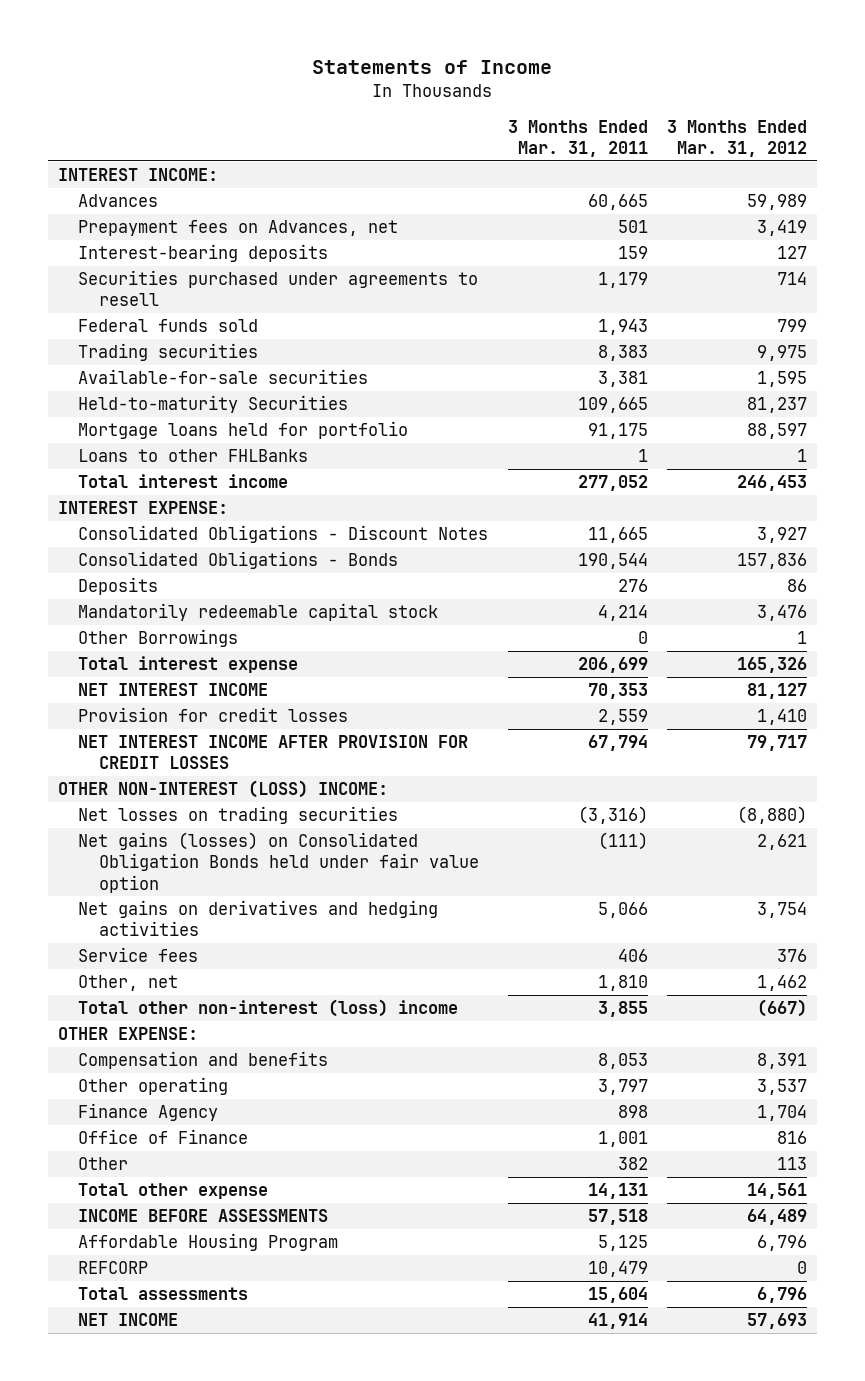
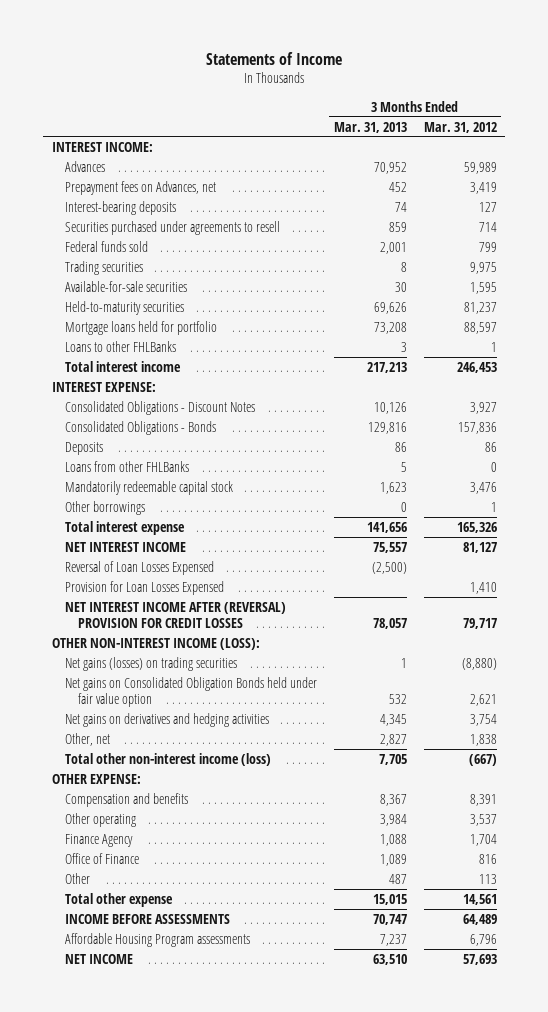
[507,119,648,157] 3 Months Ended Mar. 31, 2011 -> none
none -> [333,121,407,133] Mar. 31, 2013
[78,395,349,414] Held-to-maturity Securities -> [64,300,184,315] Held-to-maturity securities
none -> [64,460,189,472] Loans from other FHLBanks
[78,629,239,648] Other Borrowings -> [64,500,145,515] Other borrowings
none -> [64,560,214,575] Reversal of Loan Losses Expensed
[78,707,349,723] Provision for credit losses -> [64,580,224,595] Provision for Loan Losses Expensed
[78,735,469,770] NET INTEREST INCOME AFTER PROVISION FOR CREDIT LOSSES -> [64,601,286,628] NET INTEREST INCOME AFTER (REVERSAL) PROVISION FOR CREDIT LOSSES
[57,780,388,799] OTHER NON-INTEREST (LOSS) INCOME: -> [51,637,260,650] OTHER NON-INTEREST INCOME (LOSS):
[78,806,399,825] Net losses on trading securities -> [64,656,237,671] Net gains (losses) on trading securities
[78,832,479,893] Net gains (losses) on Consolidated Obligation Bonds held under fair value option -> [64,676,317,707] Net gains on Consolidated Obligation Bonds held under fair value option
[78,947,199,963] Service fees -> none
[757,975,808,992] 1,462 -> [469,733,497,746] 1,838
[78,999,459,1018] Total other non-interest (loss) income -> [64,752,271,766] Total other non-interest income (loss)
[78,1261,149,1275] REFCORP -> none
[78,1287,249,1301] Total assessments -> none
[78,1233,339,1252] Affordable Housing Program -> [64,932,250,947] Affordable Housing Program assessments

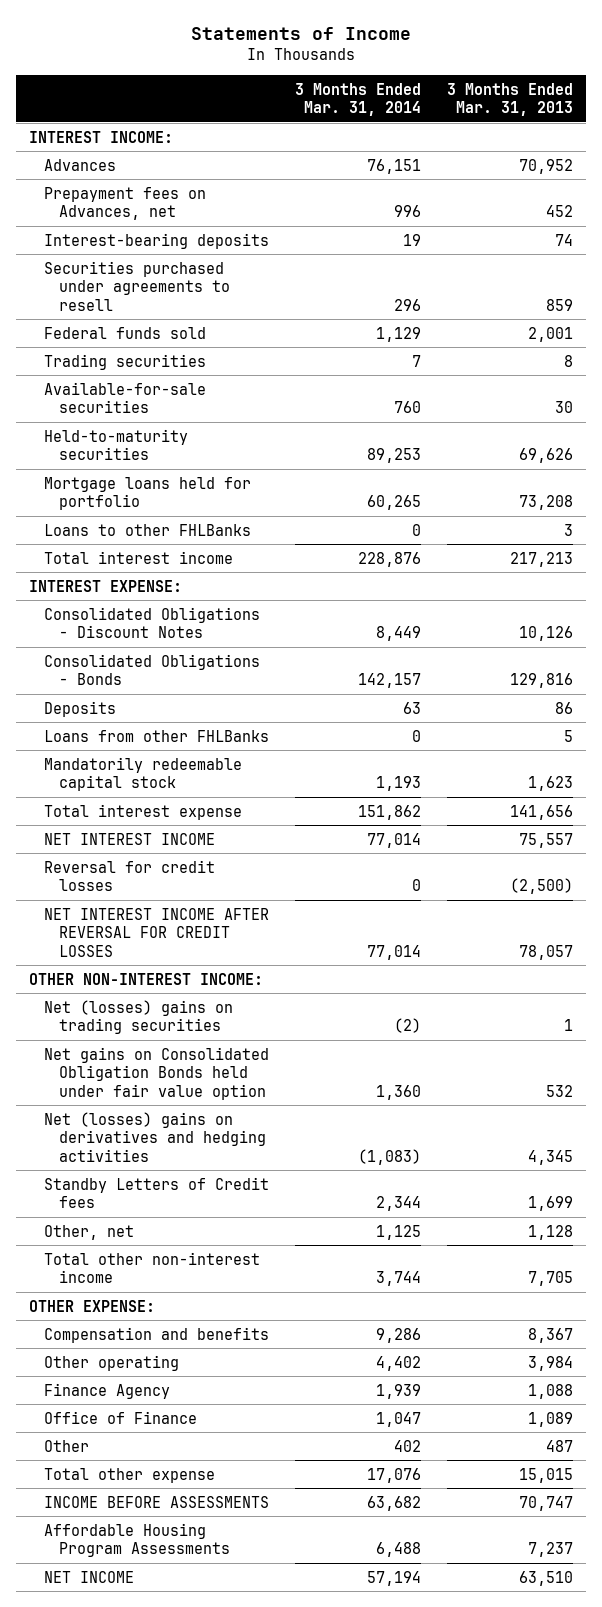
[423,121,497,133] Mar. 31, 2012 -> none
none -> [294,82,421,117] 3 Months Ended Mar. 31, 2014
[64,500,145,515] Other borrowings -> none
[64,580,224,595] Provision for Loan Losses Expensed -> none
[64,560,214,575] Reversal of Loan Losses Expensed -> [44,859,216,892] Reversal for credit losses
[64,601,286,628] NET INTEREST INCOME AFTER (REVERSAL) PROVISION FOR CREDIT LOSSES -> [44,907,270,957] NET INTEREST INCOME AFTER REVERSAL FOR CREDIT LOSSES
[51,637,260,650] OTHER NON-INTEREST INCOME (LOSS): -> [29,972,264,985] OTHER NON-INTEREST INCOME:
[64,656,237,671] Net gains (losses) on trading securities -> [44,999,234,1035] Net (losses) gains on trading securities
[64,712,269,727] Net gains on derivatives and hedging activities -> [44,1111,266,1162] Net (losses) gains on derivatives and hedging activities
none -> [44,1176,270,1209] Standby Letters of Credit fees
[379,733,407,746] 2,827 -> [527,1224,573,1240] 1,128
[64,752,271,766] Total other non-interest income (loss) -> [44,1251,261,1284] Total other non-interest income
[64,932,250,947] Affordable Housing Program assessments -> [44,1522,230,1558] Affordable Housing Program Assessments

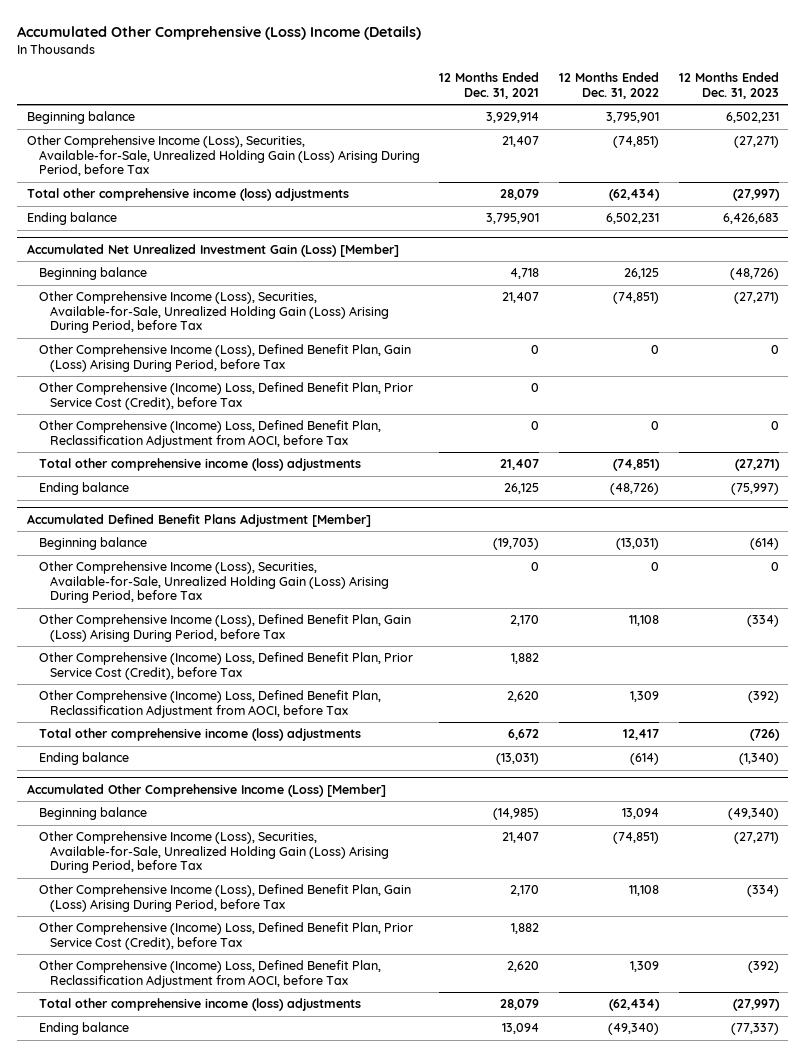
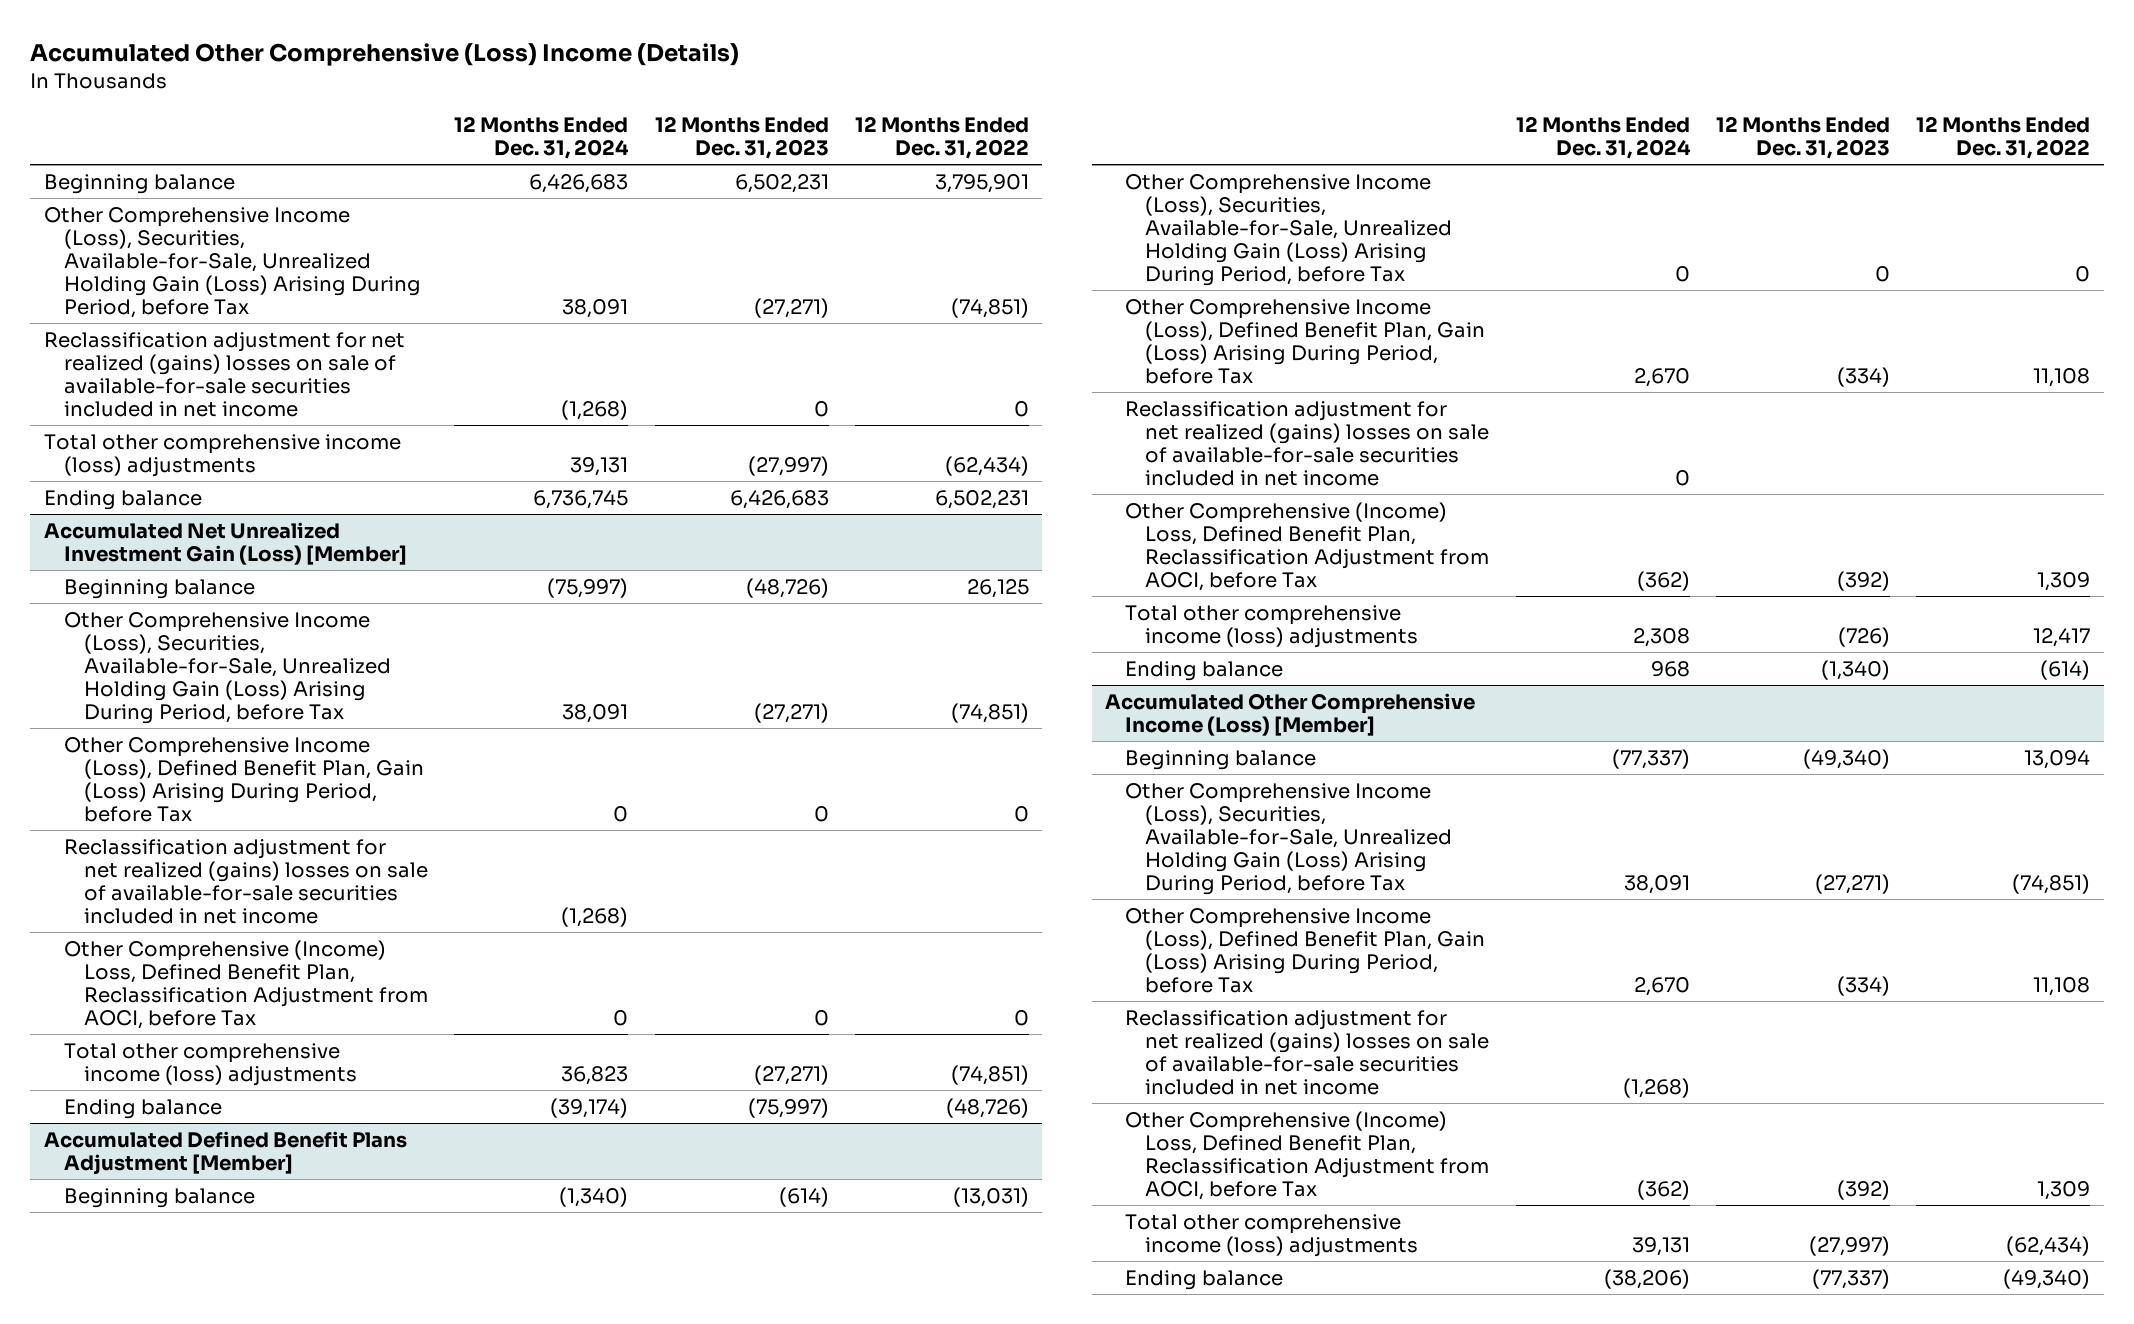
[439,72,540,99] 12 Months Ended Dec. 31, 2021 -> none
none -> [454,115,630,159] 12 Months Ended Dec. 31, 2024
none -> [43,331,405,417] Reclassification adjustment for net realized (gains) losses on sale of available-for-sale securities included in net income
[38,382,413,410] Other Comprehensive (Income) Loss, Defined Benefit Plan, Prior Service Cost (Credit), before Tax -> none
none -> [63,838,428,924] Reclassification adjustment for net realized (gains) losses on sale of available-for-sale securities included in net income
[38,652,413,680] Other Comprehensive (Income) Loss, Defined Benefit Plan, Prior Service Cost (Credit), before Tax -> none
none -> [1125,400,1490,486] Reclassification adjustment for net realized (gains) losses on sale of available-for-sale securities included in net income
[38,922,413,950] Other Comprehensive (Income) Loss, Defined Benefit Plan, Prior Service Cost (Credit), before Tax -> none
none -> [1125,1009,1490,1095] Reclassification adjustment for net realized (gains) losses on sale of available-for-sale securities included in net income

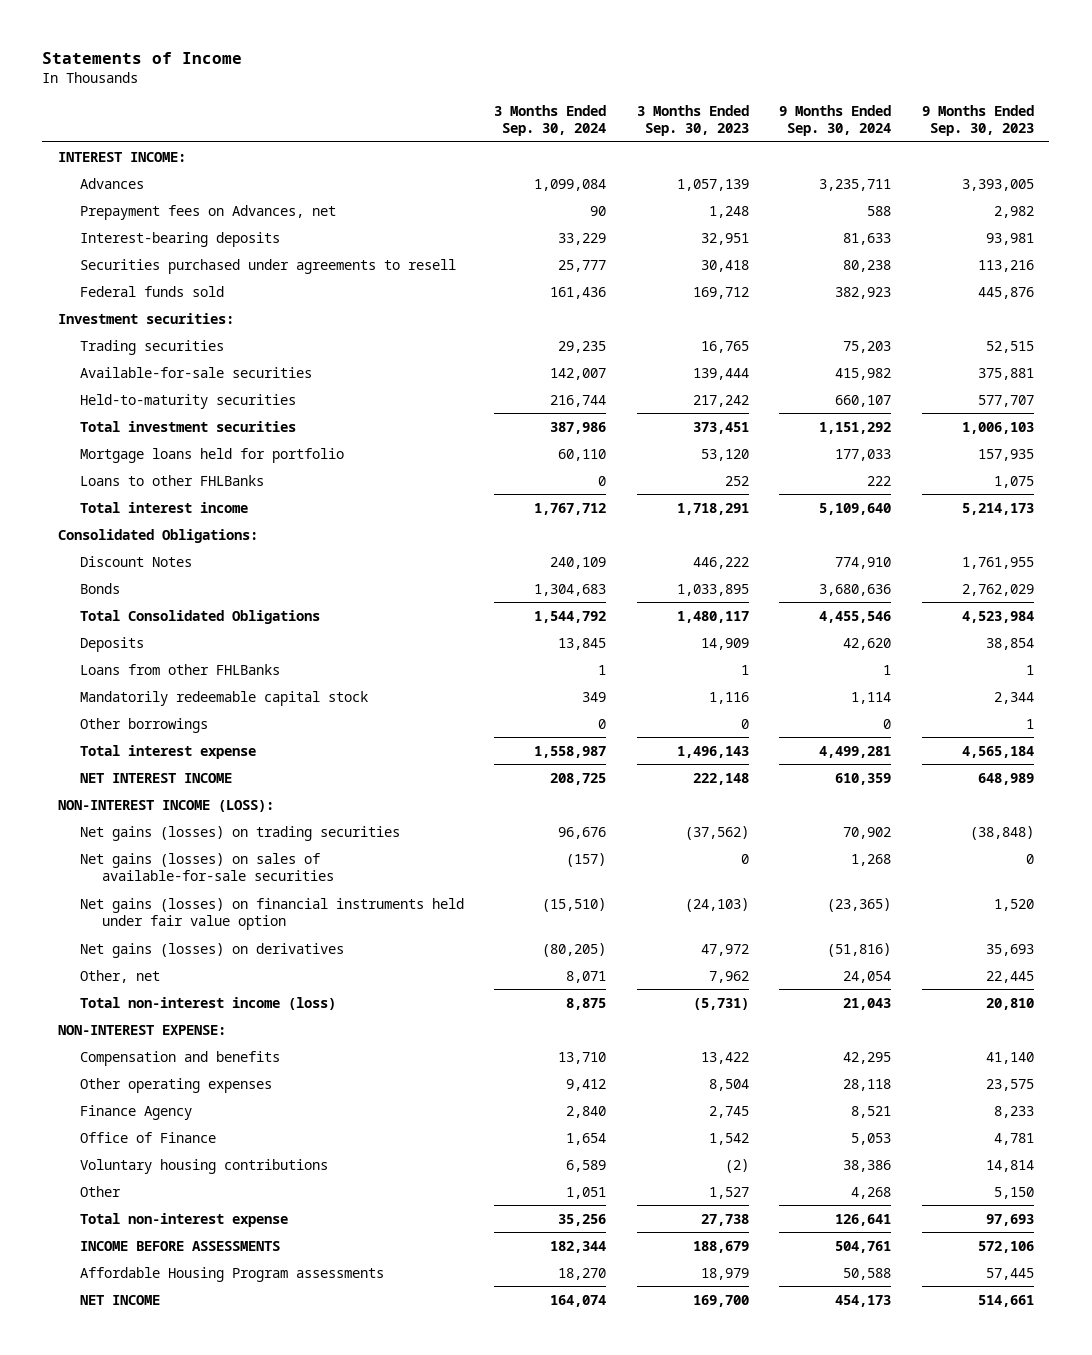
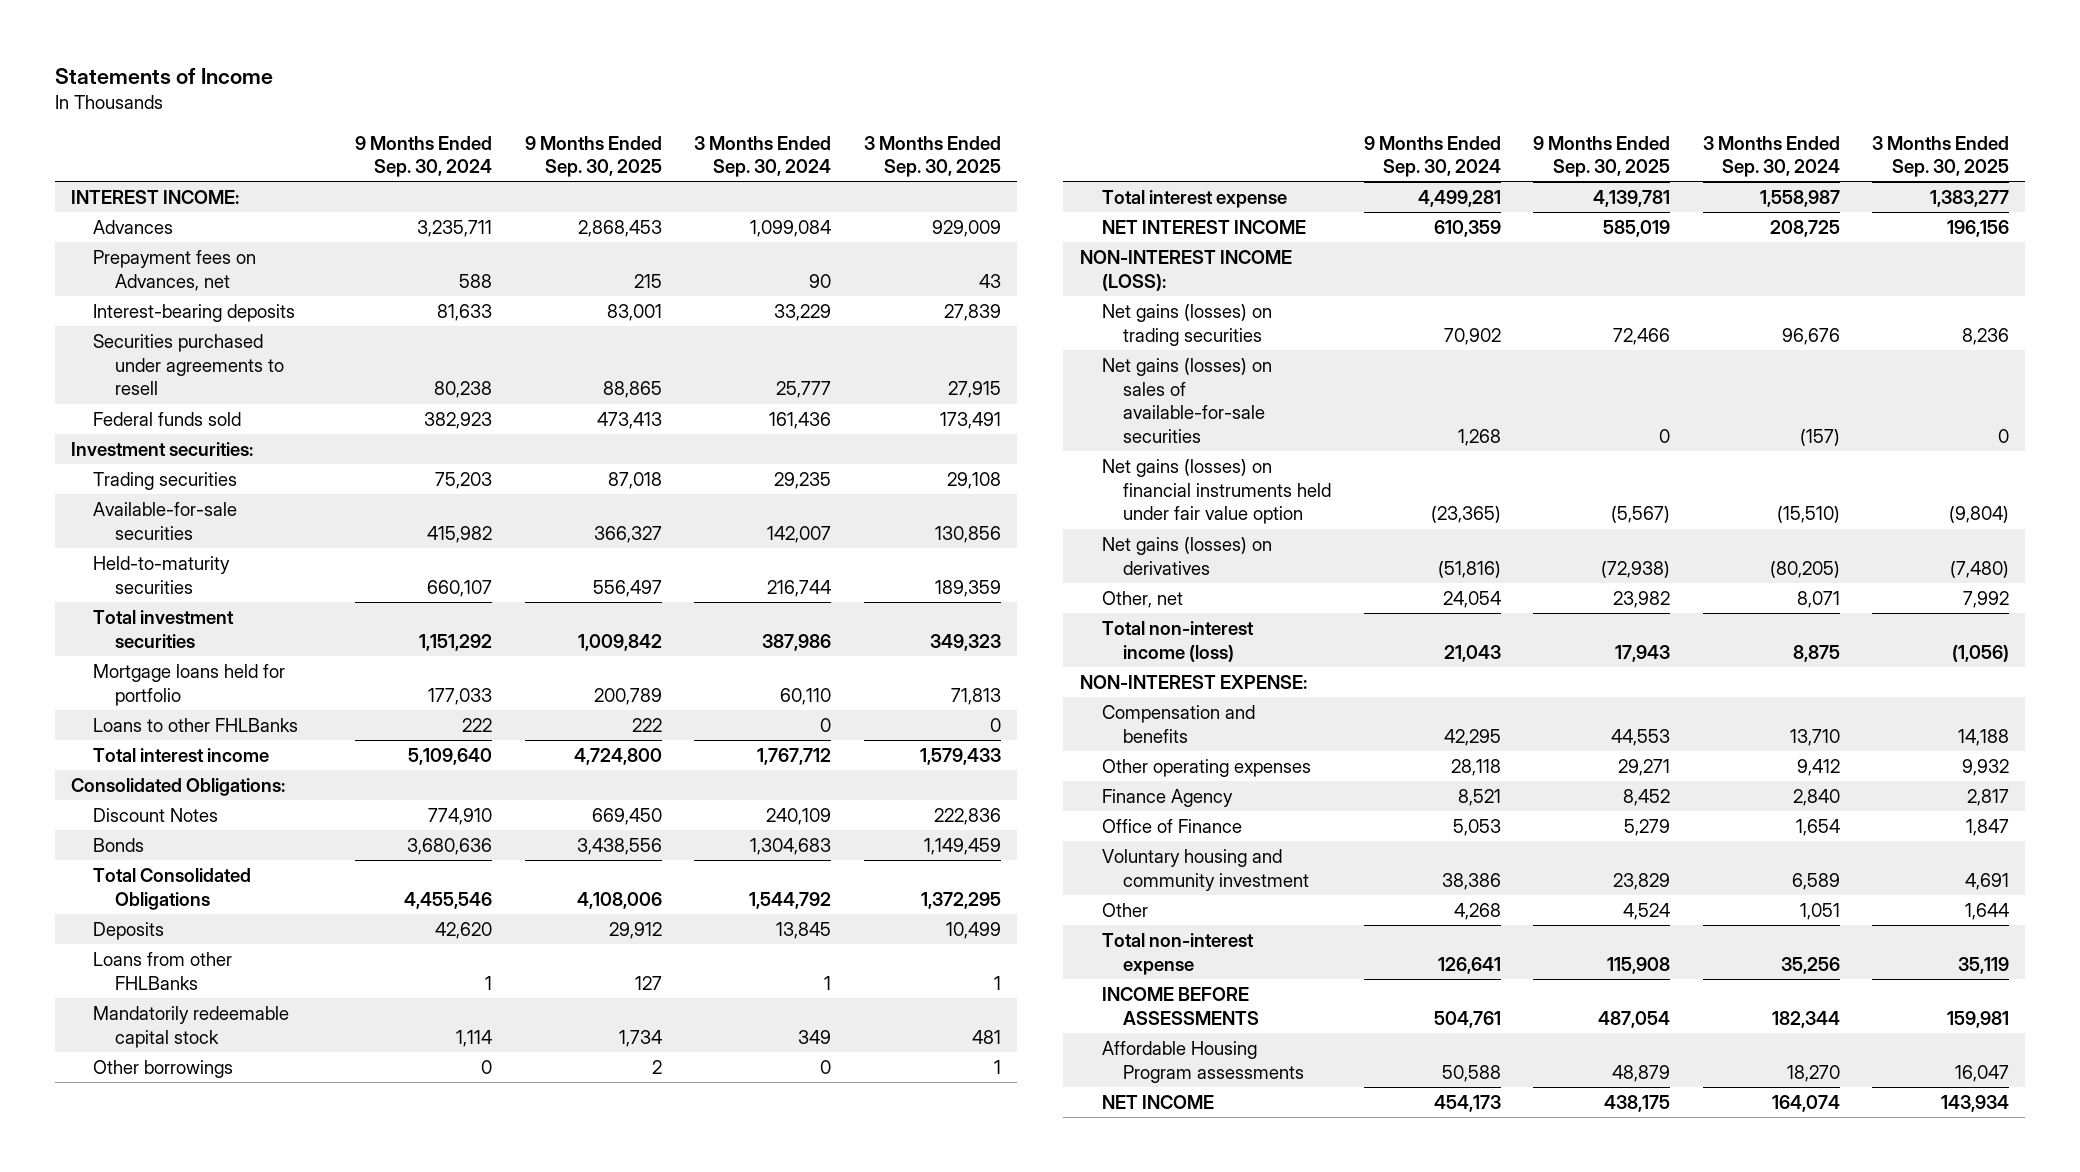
[636,104,749,137] 3 Months Ended Sep. 30, 2023 -> none
[921,104,1034,137] 9 Months Ended Sep. 30, 2023 -> none
none -> [524,135,662,178] 9 Months Ended Sep. 30, 2025
none -> [863,135,1001,178] 3 Months Ended Sep. 30, 2025
[79,1158,328,1174] Voluntary housing contributions -> [1101,848,1310,891] Voluntary housing and community investment

